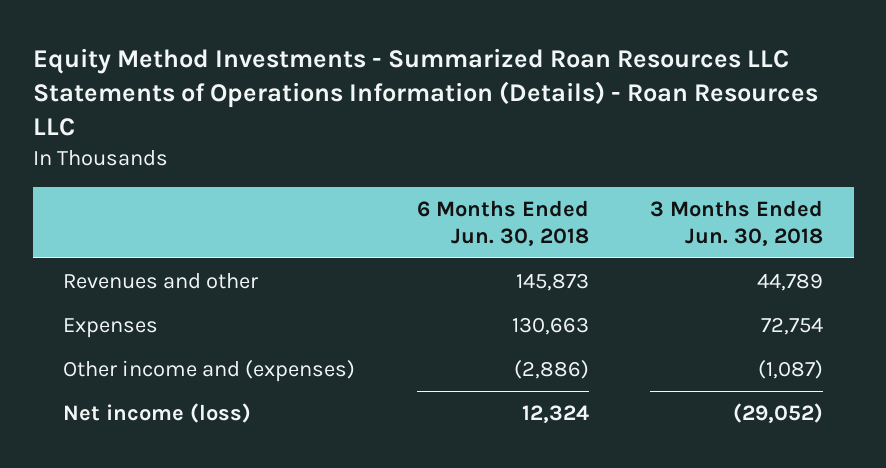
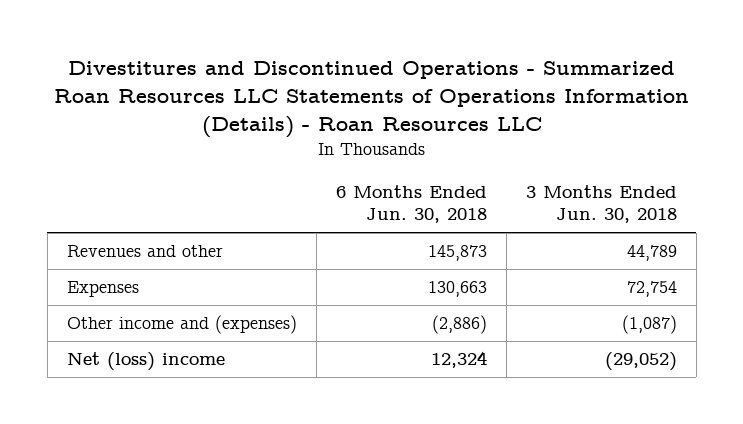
[32,47,818,137] Equity Method Investments - Summarized Roan Resources LLC Statements of Operations Information (Details) - Roan Resources LLC -> [53,61,689,139] Divestitures and Discontinued Operations - Summarized Roan Resources LLC Statements of Operations Information (Details) - Roan Resources LLC
[63,402,252,423] Net income (loss) -> [66,352,225,372] Net (loss) income

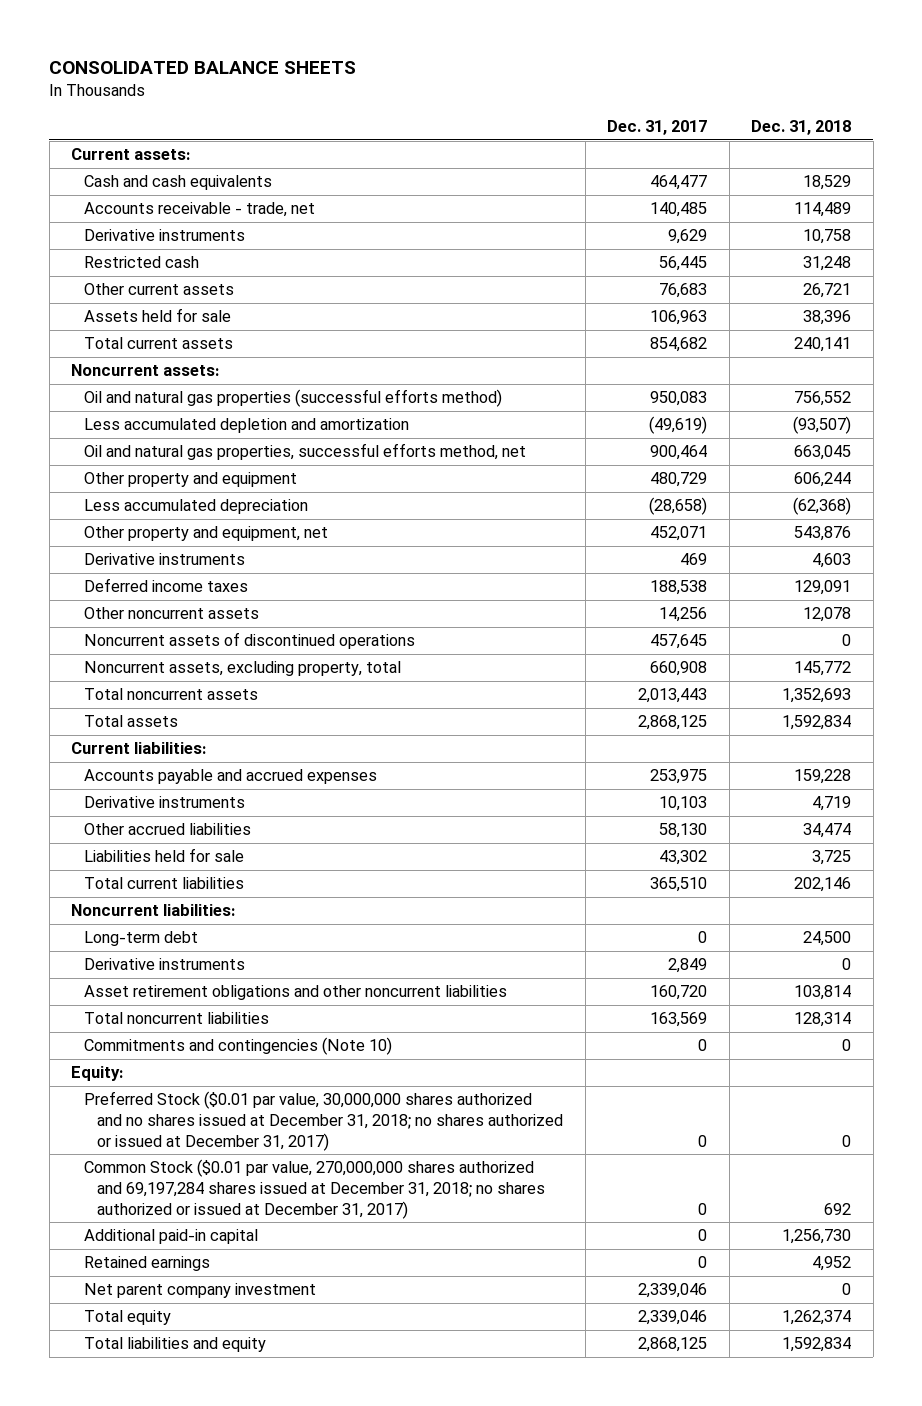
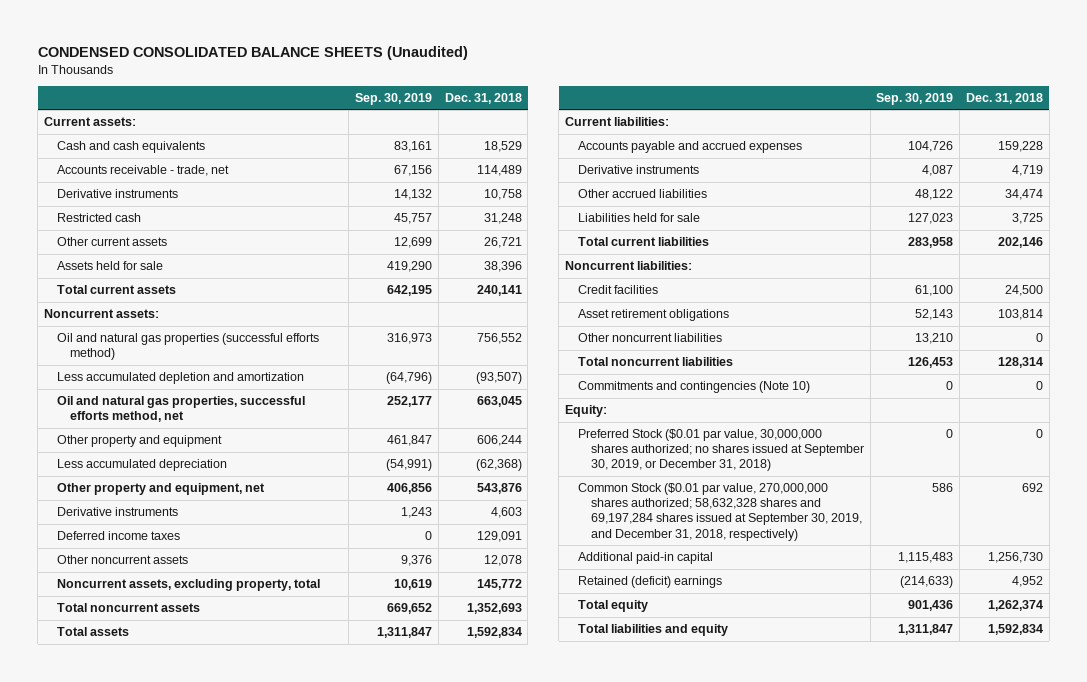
[49,61,357,75] CONSOLIDATED BALANCE SHEETS -> [37,45,468,60] CONDENSED CONSOLIDATED BALANCE SHEETS (Unaudited)
[607,119,708,135] Dec. 31, 2017 -> none
none -> [355,92,433,105] Sep. 30, 2019
[84,632,416,650] Noncurrent assets of discontinued operations -> none
[84,958,246,971] Derivative instruments -> none
[84,931,199,947] Long-term debt -> [578,285,659,295] Credit facilities
none -> [578,309,730,322] Asset retirement obligations
[84,985,508,1001] Asset retirement obligations and other noncurrent liabilities -> [578,333,723,343] Other noncurrent liabilities
[794,985,852,1001] 103,814 -> [1035,333,1043,343] 0
[84,1091,564,1151] Preferred Stock ($0.01 par value, 30,000,000 shares authorized and no shares issued at December 31, 2018; no shares authorized or issued at December 31, 2017) -> [578,429,864,472] Preferred Stock ($0.01 par value, 30,000,000 shares authorized; no shares issued at September 30, 2019, or December 31, 2018)
[84,1159,546,1219] Common Stock ($0.01 par value, 270,000,000 shares authorized and 69,197,284 shares issued at December 31, 2018; no shares authorized or issued at December 31, 2017) -> [578,483,862,541] Common Stock ($0.01 par value, 270,000,000 shares authorized; 58,632,328 shares and 69,197,284 shares issued at September 30, 2019, and December 31, 2018, respectively)
[84,1283,317,1299] Net parent company investment -> none
[84,1256,211,1272] Retained earnings -> [578,576,723,589] Retained (deficit) earnings

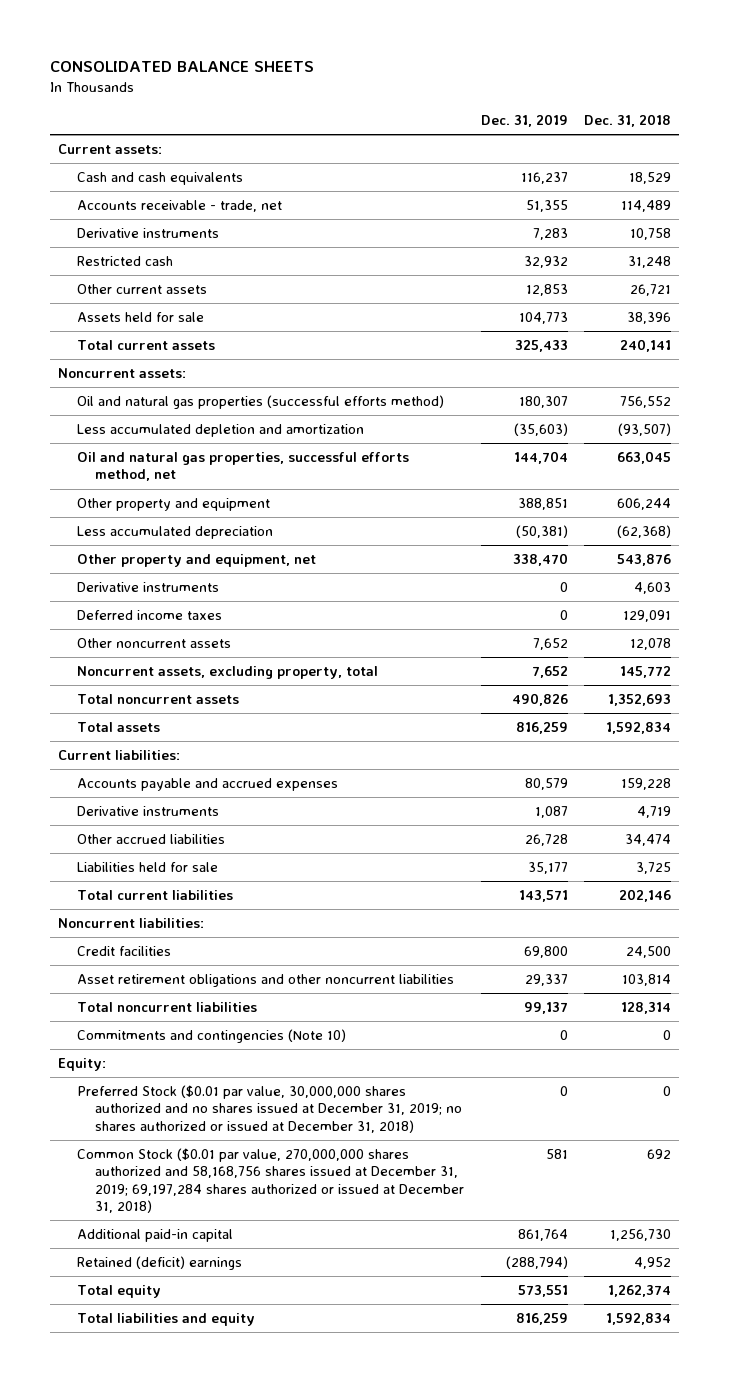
[37,45,468,60] CONDENSED CONSOLIDATED BALANCE SHEETS (Unaudited) -> [49,61,314,73] CONSOLIDATED BALANCE SHEETS
[355,92,433,105] Sep. 30, 2019 -> none
none -> [480,113,568,127] Dec. 31, 2019
[578,309,730,322] Asset retirement obligations -> none
[578,333,723,343] Other noncurrent liabilities -> [76,974,454,988] Asset retirement obligations and other noncurrent liabilities
[1035,333,1043,343] 0 -> [621,974,671,987] 103,814
[578,429,864,472] Preferred Stock ($0.01 par value, 30,000,000 shares authorized; no shares issued at September 30, 2019, or December 31, 2018) -> [76,1085,463,1133] Preferred Stock ($0.01 par value, 30,000,000 shares authorized and no shares issued at December 31, 2019; no shares authorized or issued at December 31, 2018)
[578,483,862,541] Common Stock ($0.01 par value, 270,000,000 shares authorized; 58,632,328 shares and 69,197,284 shares issued at September 30, 2019, and December 31, 2018, respectively) -> [76,1148,465,1213] Common Stock ($0.01 par value, 270,000,000 shares authorized and 58,168,756 shares issued at December 31, 2019; 69,197,284 shares authorized or issued at December 31, 2018)

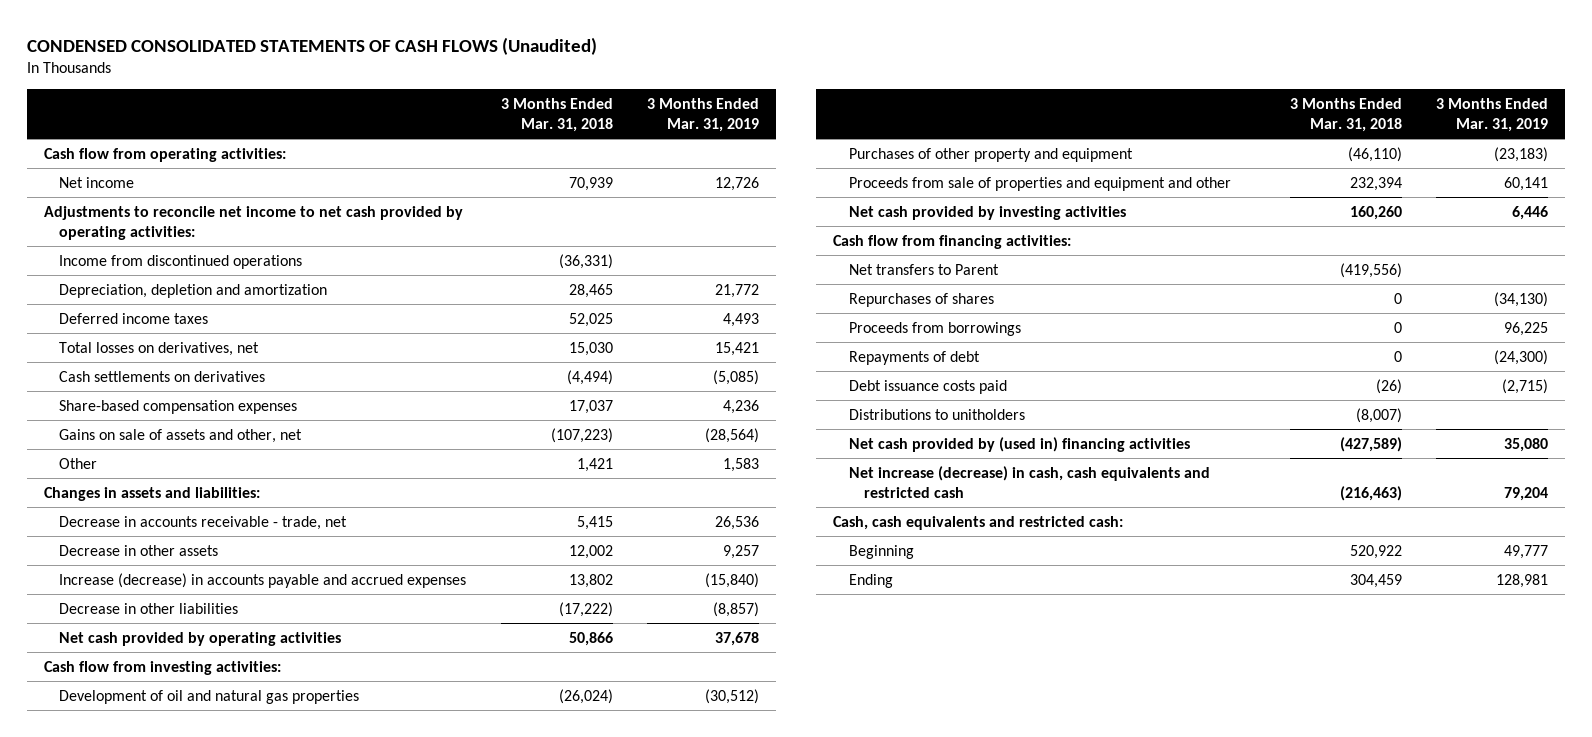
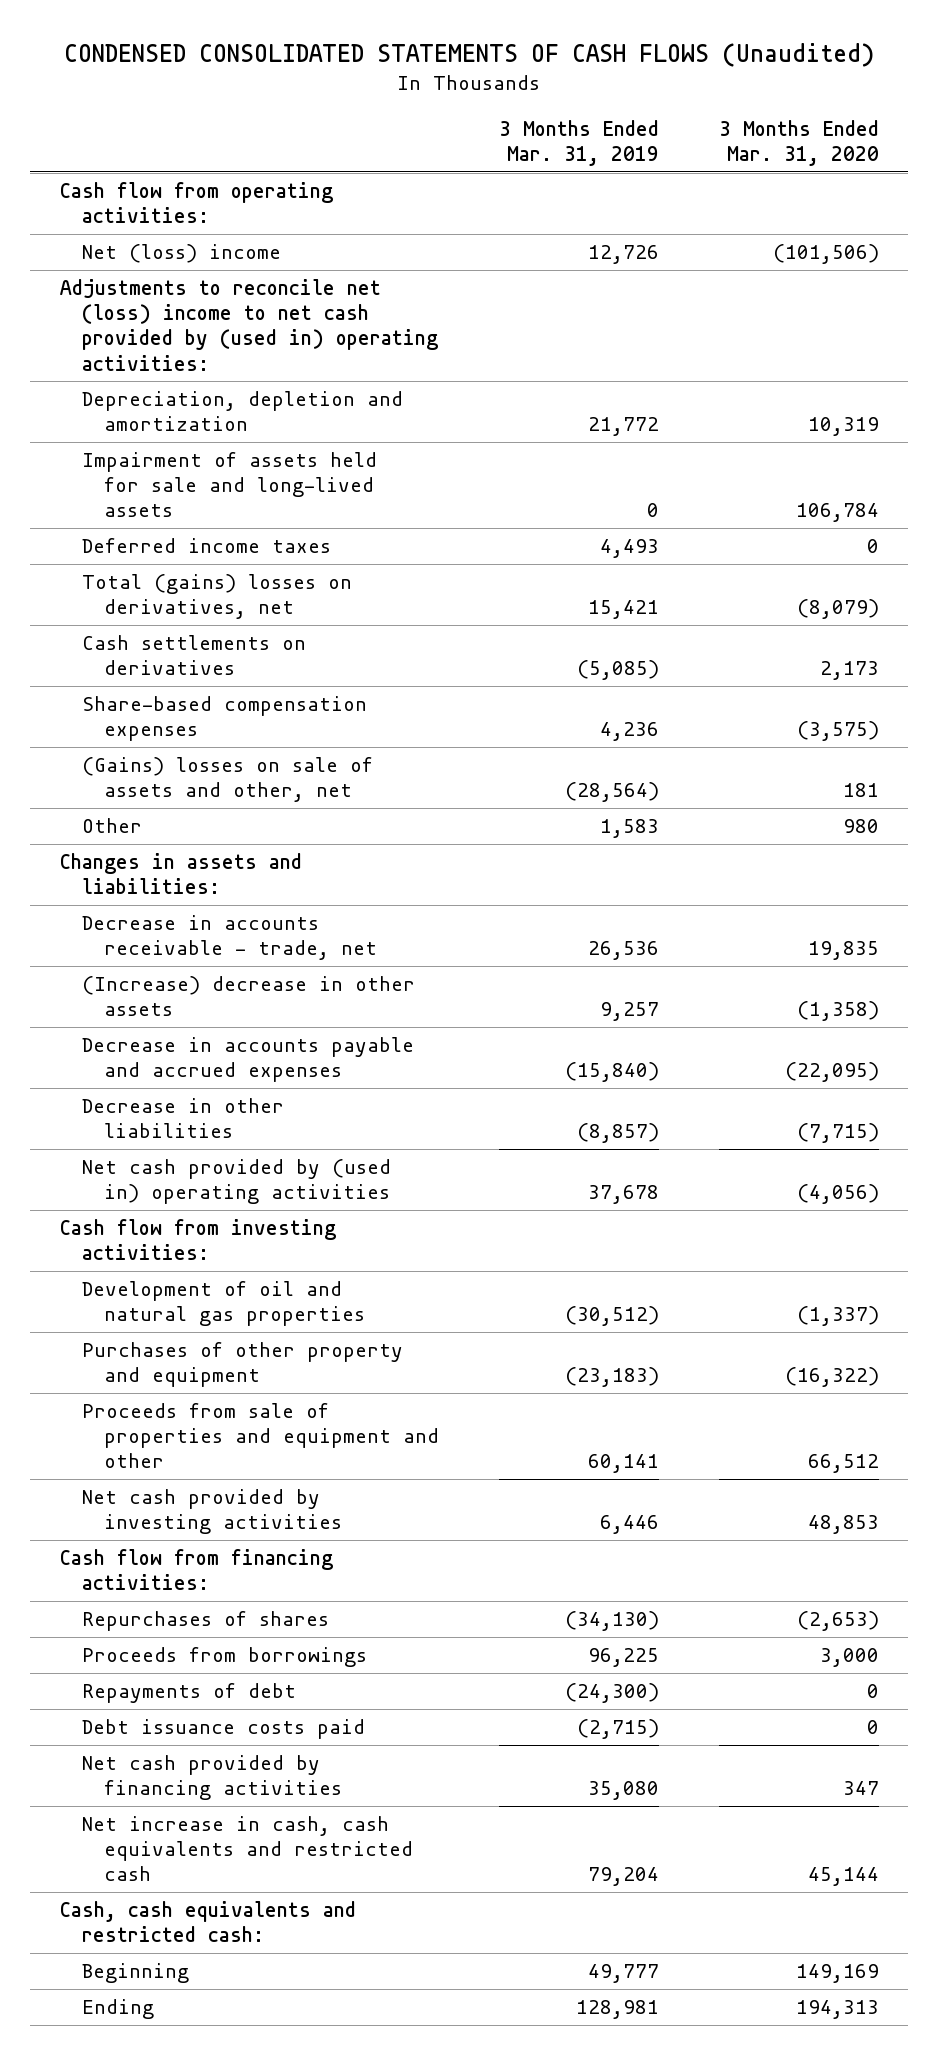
[500,97,613,133] 3 Months Ended Mar. 31, 2018 -> none
none -> [718,119,879,166] 3 Months Ended Mar. 31, 2020
[59,254,303,269] Income from discontinued operations -> none
[59,176,135,188] Net income -> [81,244,281,264] Net (loss) income
[43,205,463,240] Adjustments to reconcile net income to net cash provided by operating activities: -> [59,279,438,371] Adjustments to reconcile net (loss) income to net cash provided by (used in) operating activities:
none -> [81,452,377,518] Impairment of assets held for sale and long-lived assets
[59,341,260,356] Total losses on derivatives, net -> [81,574,352,620] Total (gains) losses on derivatives, net
[59,428,303,443] Gains on sale of assets and other, net -> [81,757,373,803] (Gains) losses on sale of assets and other, net
[59,544,219,556] Decrease in other assets -> [81,976,415,1017] (Increase) decrease in other assets
[59,572,467,588] Increase (decrease) in accounts payable and accrued expenses -> [81,1037,414,1083] Decrease in accounts payable and accrued expenses
[59,631,342,646] Net cash provided by operating activities -> [81,1159,391,1205] Net cash provided by (used in) operating activities
[848,263,999,275] Net transfers to Parent -> none
[848,408,1025,420] Distributions to unitholders -> none
[848,436,1190,452] Net cash provided by (used in) financing activities -> [81,1755,343,1801] Net cash provided by financing activities
[848,465,1210,498] Net increase (decrease) in cash, cash equivalents and restricted cash -> [81,1816,414,1882] Net increase in cash, cash equivalents and restricted cash

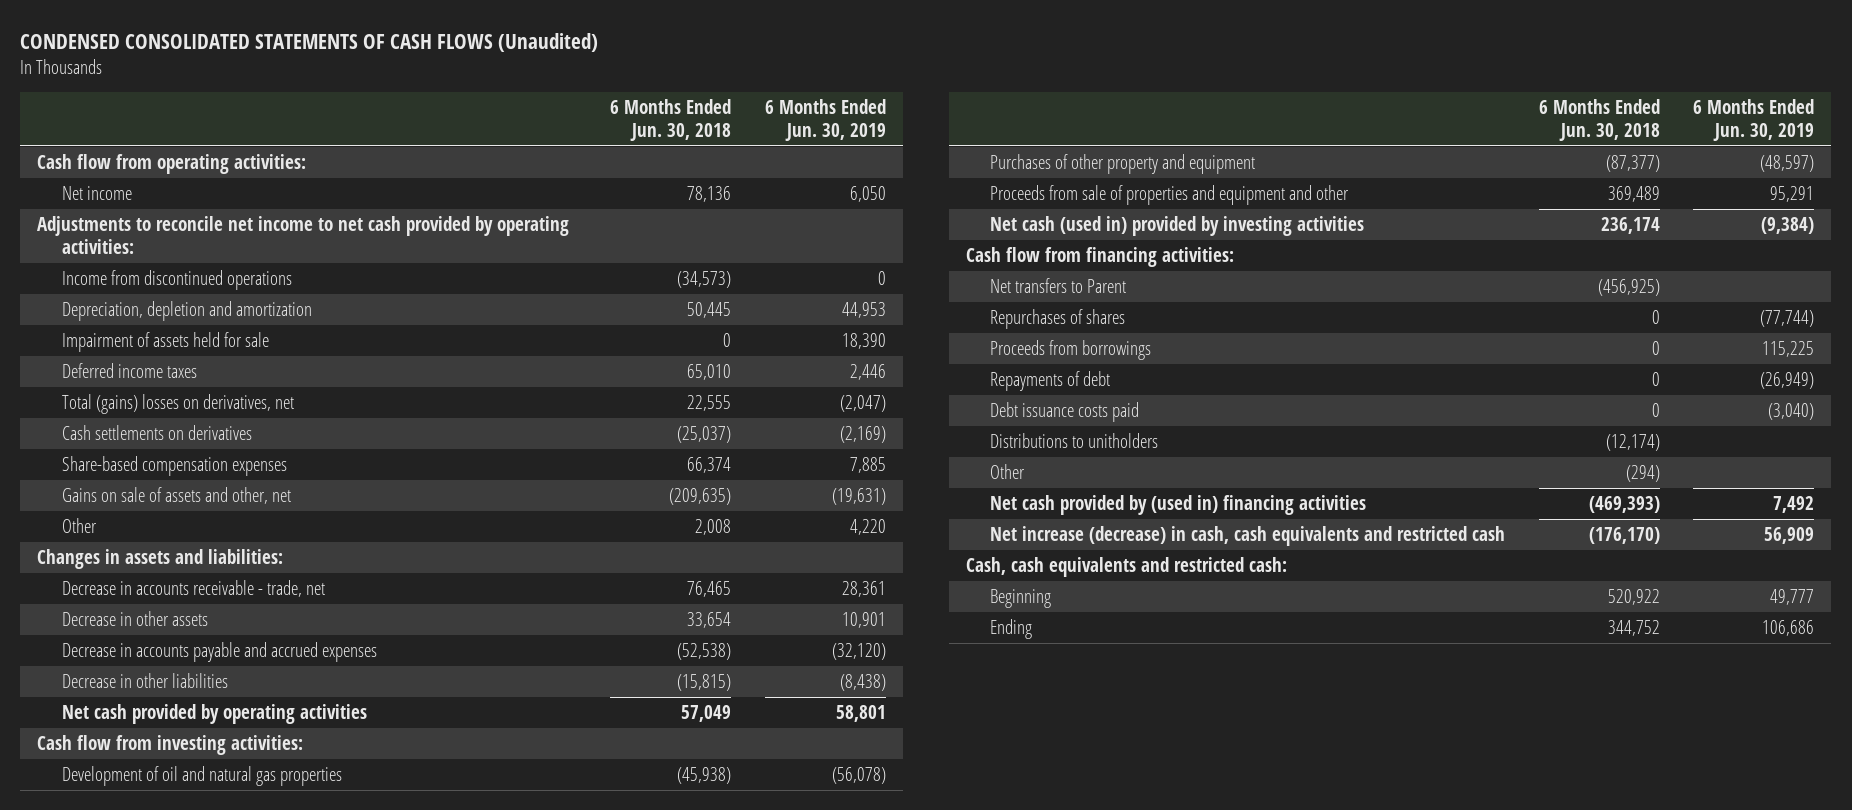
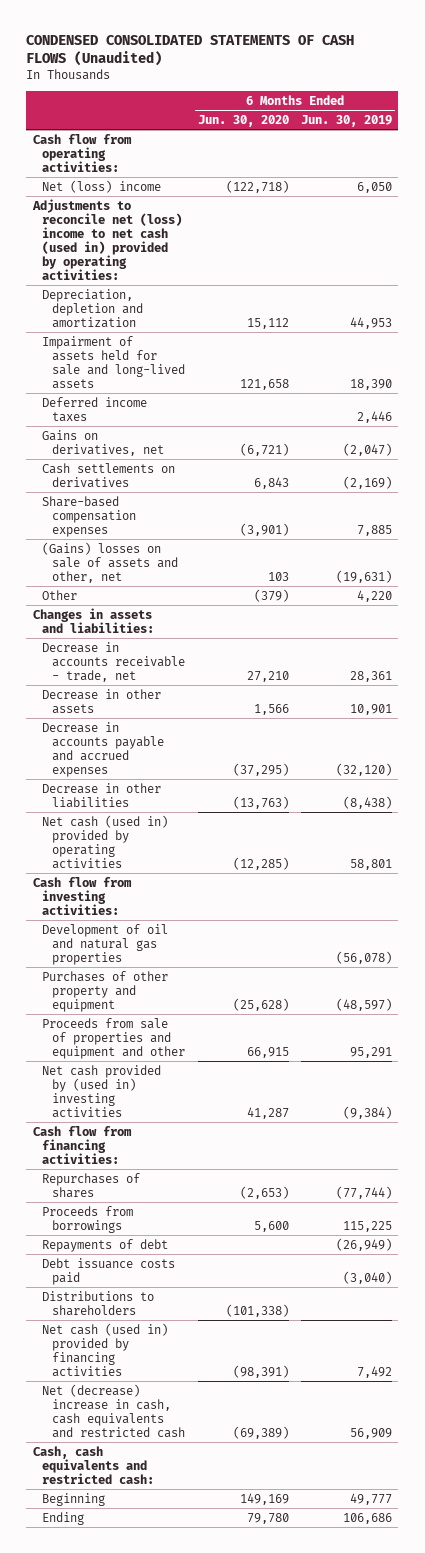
[610,99,732,142] 6 Months Ended Jun. 30, 2018 -> none
none -> [197,114,289,127] Jun. 30, 2020
[61,269,292,290] Income from discontinued operations -> none
[61,185,132,200] Net income -> [42,179,162,193] Net (loss) income
[37,215,570,254] Adjustments to reconcile net income to net cash provided by operating activities: -> [31,198,183,280] Adjustments to reconcile net (loss) income to net cash (used in) provided by operating activities:
[61,331,269,352] Impairment of assets held for sale -> [42,335,186,389] Impairment of assets held for sale and long-lived assets
[61,393,294,414] Total (gains) losses on derivatives, net -> [42,429,165,456] Gains on derivatives, net
[61,486,291,504] Gains on sale of assets and other, net -> [42,541,179,583] (Gains) losses on sale of assets and other, net
[61,703,367,724] Net cash provided by operating activities -> [42,814,169,869] Net cash (used in) provided by operating activities
[989,215,1364,236] Net cash (used in) provided by investing activities -> [42,1064,162,1118] Net cash provided by (used in) investing activities
[989,277,1126,293] Net transfers to Parent -> none
[989,463,1025,479] Other -> none
[989,432,1158,448] Distributions to unitholders -> [42,1290,155,1316] Distributions to shareholders
[989,494,1366,515] Net cash provided by (used in) financing activities -> [42,1322,169,1377] Net cash (used in) provided by financing activities
[989,525,1505,546] Net increase (decrease) in cash, cash equivalents and restricted cash -> [42,1383,186,1438] Net (decrease) increase in cash, cash equivalents and restricted cash

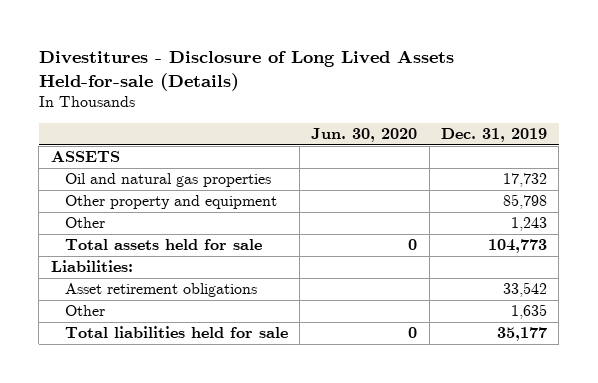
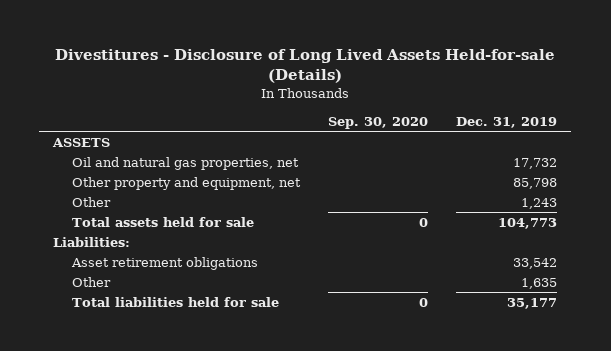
[311,128,418,143] Jun. 30, 2020 -> none
none -> [328,116,429,129] Sep. 30, 2020
[64,173,271,188] Oil and natural gas properties -> [72,156,300,170] Oil and natural gas properties, net
[64,195,277,210] Other property and equipment -> [72,176,302,190] Other property and equipment, net

